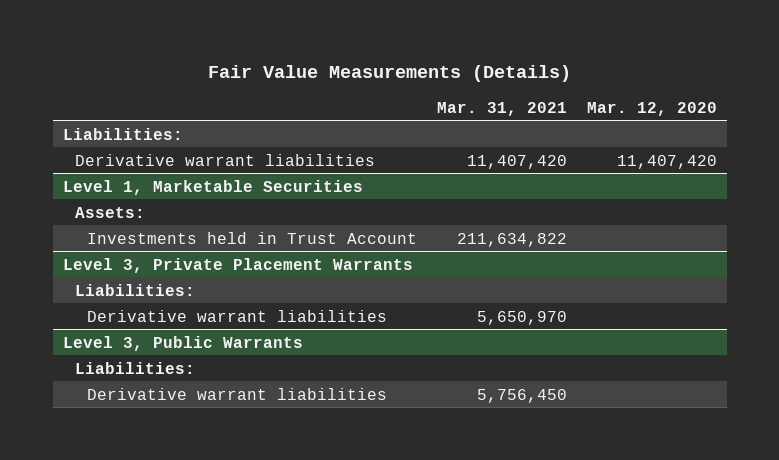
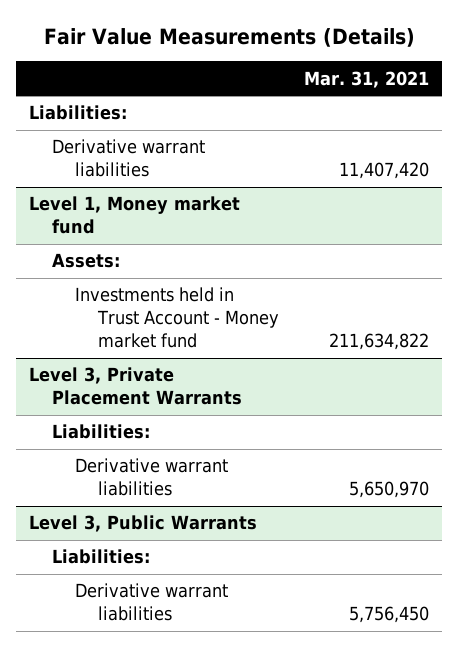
[586,101,717,116] Mar. 12, 2020 -> none
[62,179,363,195] Level 1, Marketable Securities -> none
none -> [28,196,240,235] Level 1, Money market fund
[86,231,417,244] Investments held in Trust Account -> [74,287,279,349] Investments held in Trust Account - Money market fund

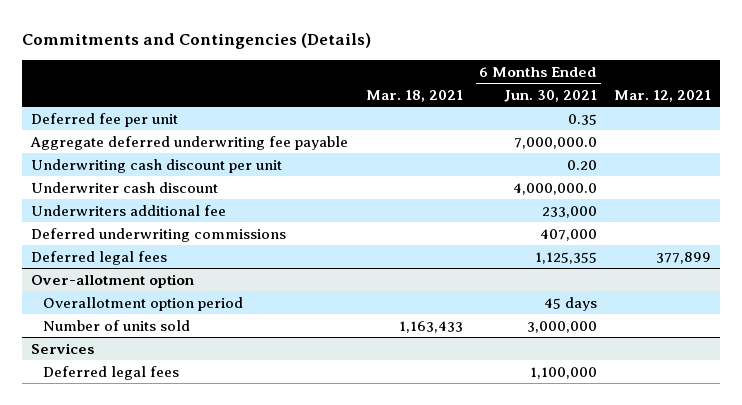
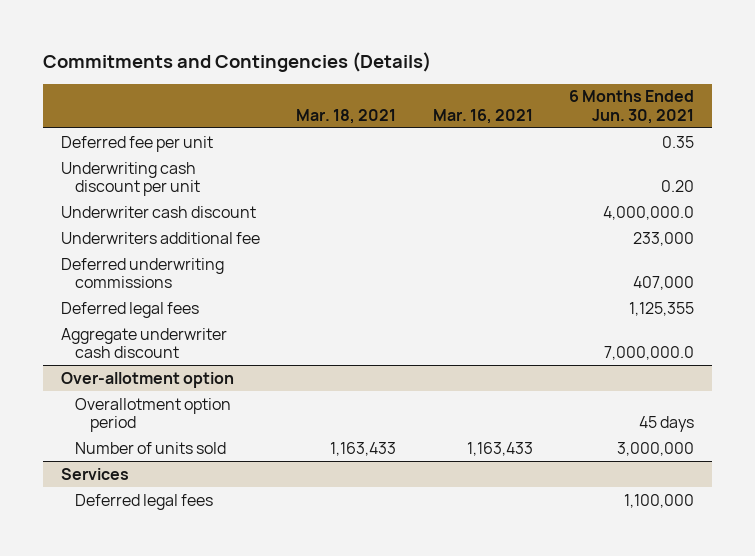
[614,89,712,102] Mar. 12, 2021 -> none
none -> [432,108,533,124] Mar. 16, 2021
[30,135,349,150] Aggregate deferred underwriting fee payable -> none
none -> [61,327,228,359] Aggregate underwriter cash discount

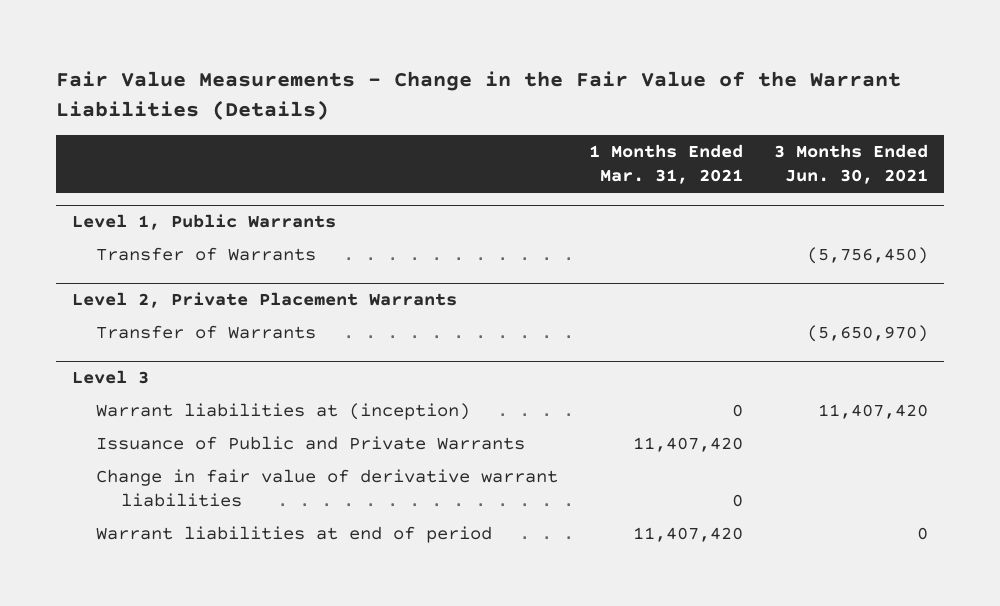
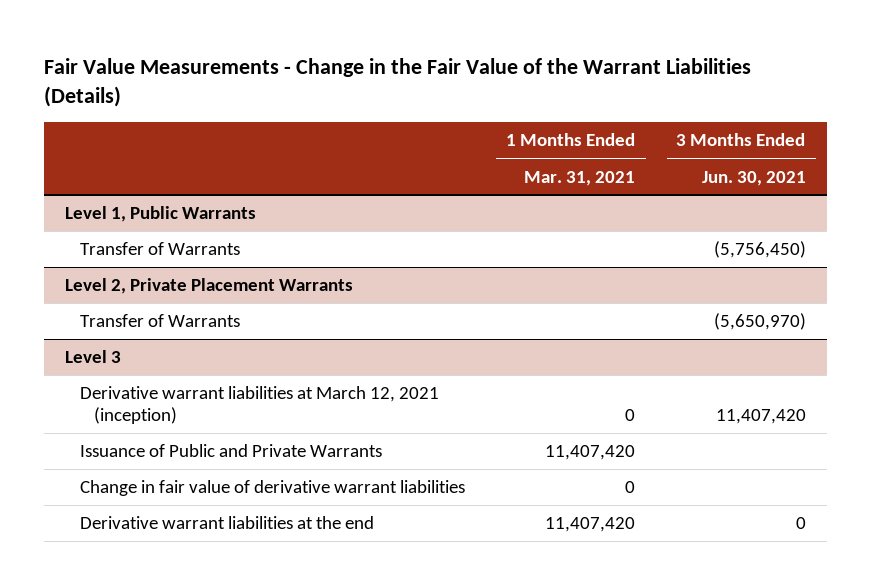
[96,403,471,421] Warrant liabilities at (inception) -> [79,386,439,425] Derivative warrant liabilities at March 12, 2021 (inception)
[96,526,493,544] Warrant liabilities at end of period -> [79,516,374,530] Derivative warrant liabilities at the end

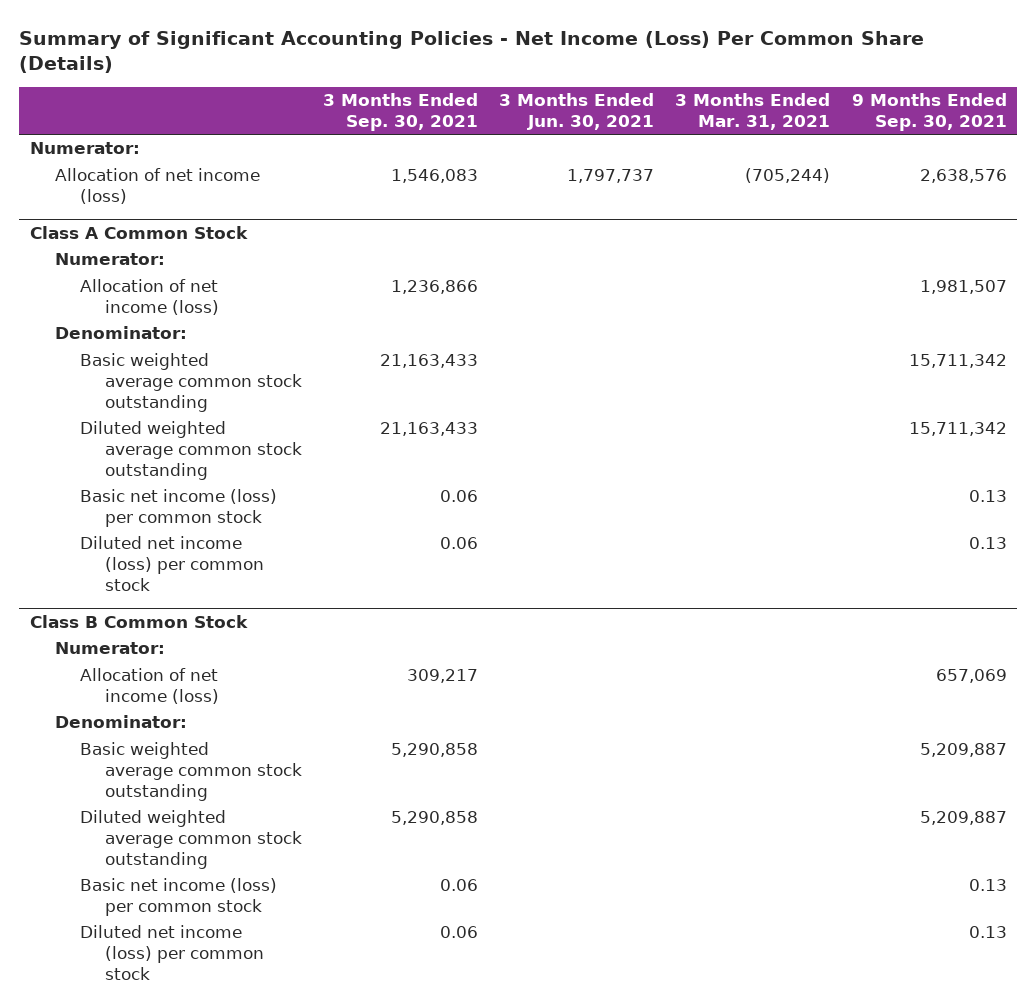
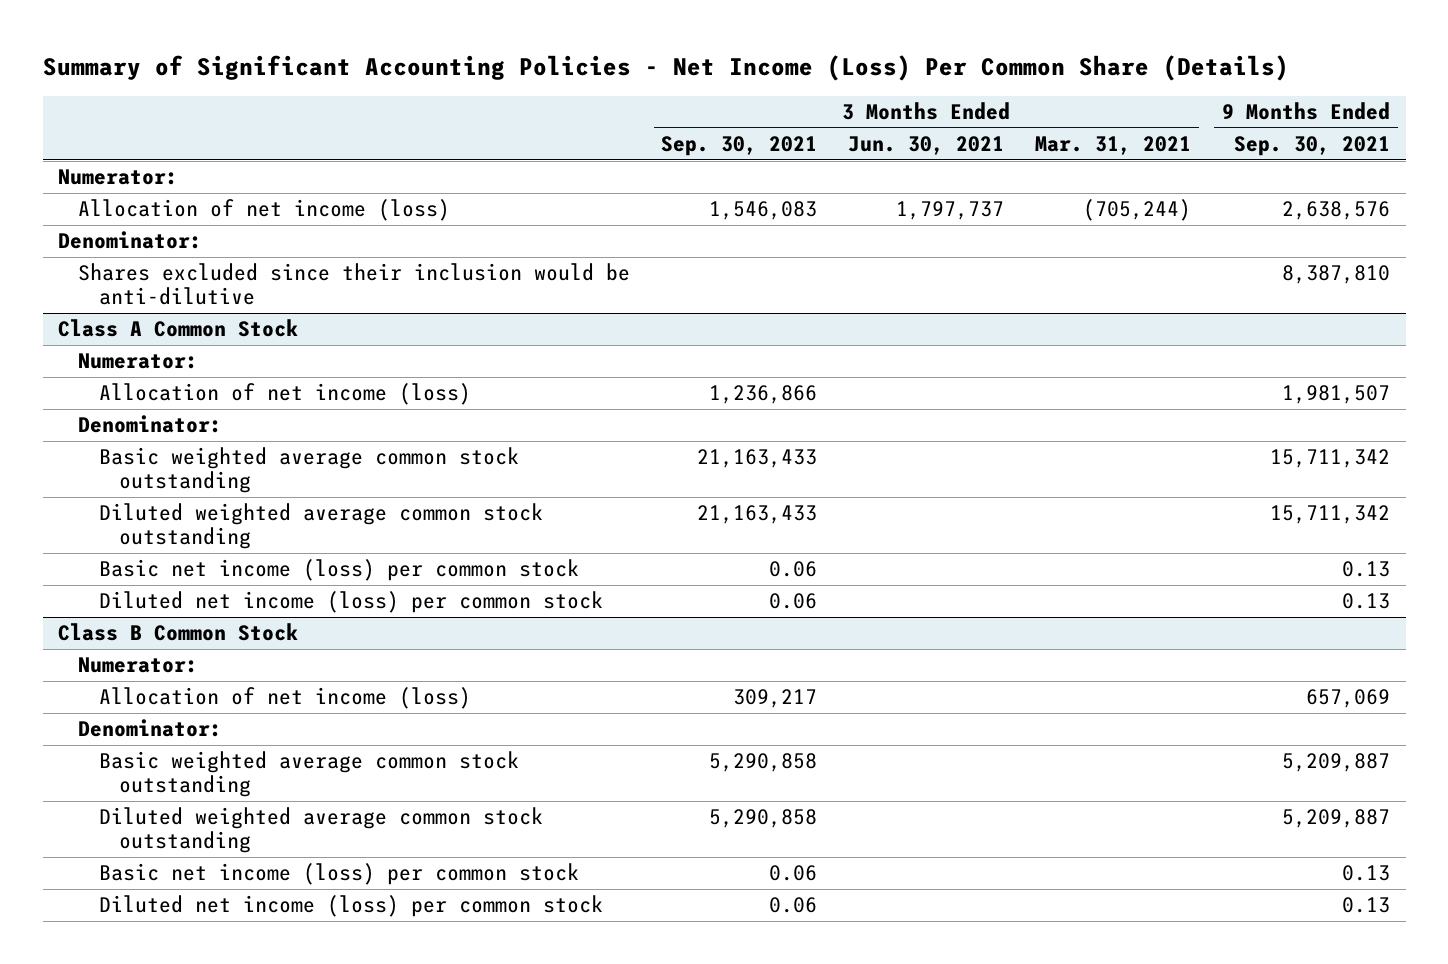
none -> [58,231,203,250] Denominator:
none -> [78,263,631,306] Shares excluded since their inclusion would be anti-dilutive

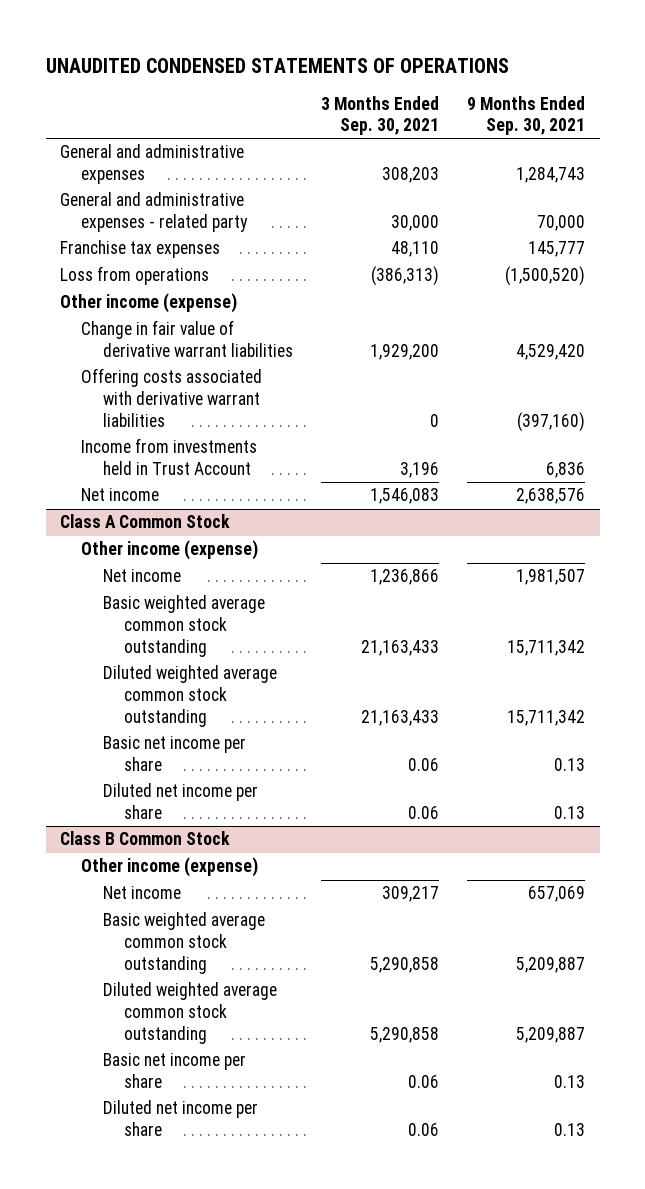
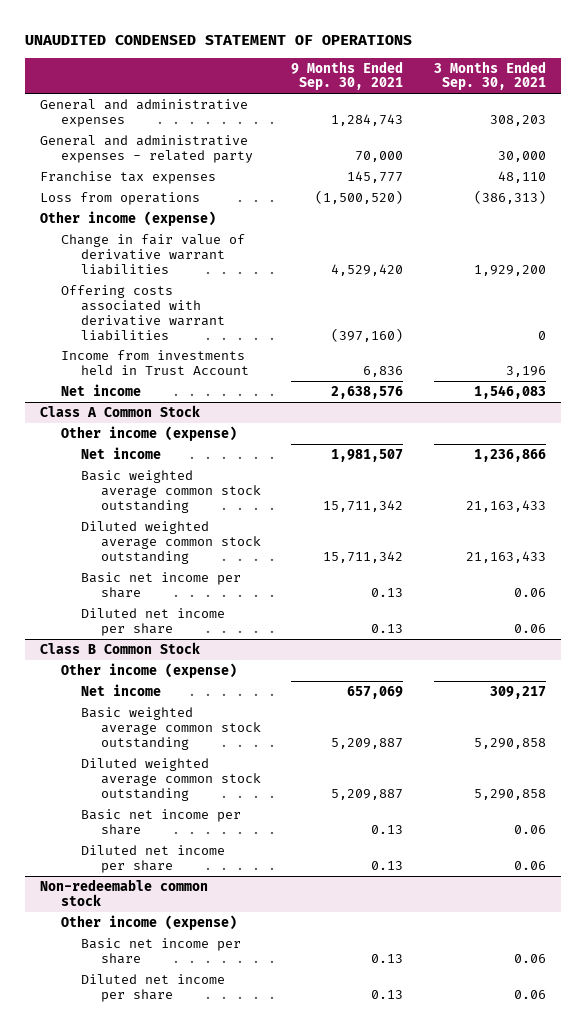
[45,57,509,73] UNAUDITED CONDENSED STATEMENTS OF OPERATIONS -> [25,34,413,45] UNAUDITED CONDENSED STATEMENT OF OPERATIONS
none -> [40,878,209,906] Non-redeemable common stock
none -> [60,914,237,930] Other income (expense)
none -> [80,937,241,964] Basic net income per share
none -> [80,973,225,1002] Diluted net income per share

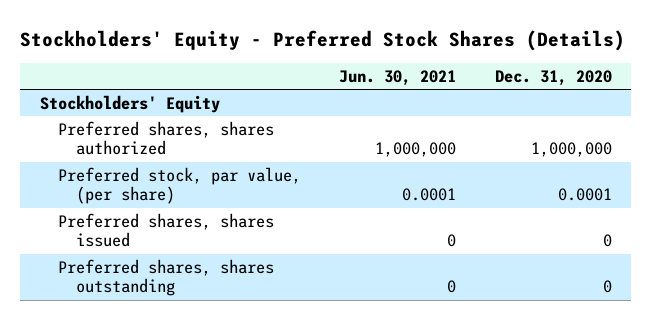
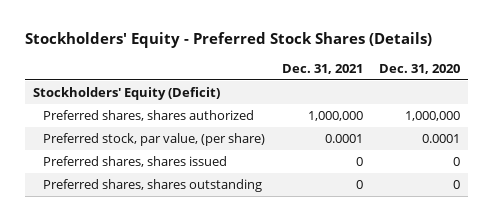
[339,69,457,86] Jun. 30, 2021 -> none
none -> [281,63,363,74] Dec. 31, 2021
[39,94,220,113] Stockholders' Equity -> [33,86,221,100] Stockholders' Equity (Deficit)

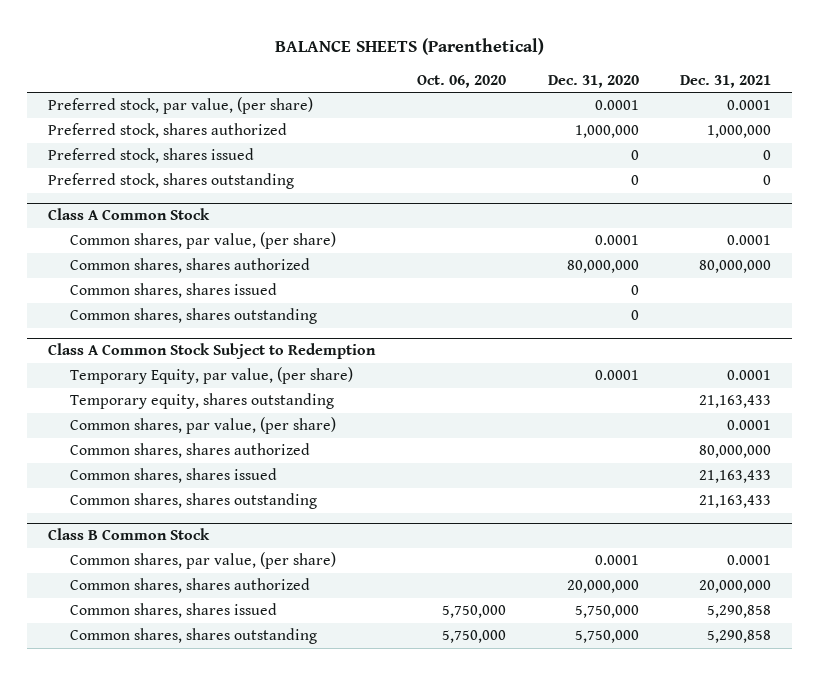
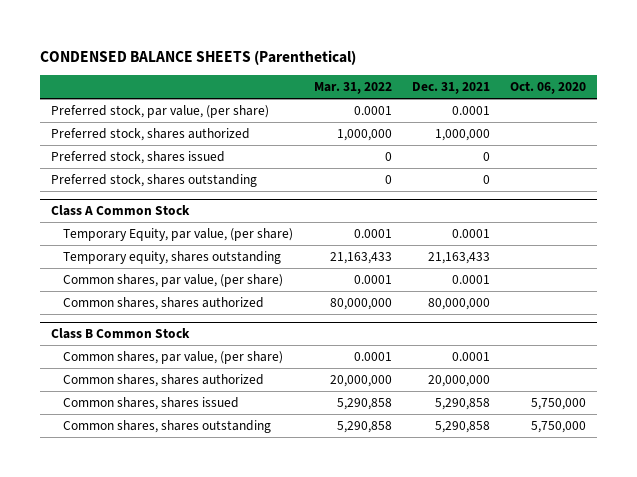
[274,37,544,55] BALANCE SHEETS (Parenthetical) -> [40,49,357,65] CONDENSED BALANCE SHEETS (Parenthetical)
[547,74,639,88] Dec. 31, 2020 -> none
none -> [313,82,392,95] Mar. 31, 2022
[69,232,336,250] Common shares, par value, (per share) -> none
[69,258,310,274] Common shares, shares authorized -> none
[69,283,277,299] Common shares, shares issued -> none
[69,308,317,325] Common shares, shares outstanding -> none
[48,343,377,360] Class A Common Stock Subject to Redemption -> none
[69,468,277,484] Common shares, shares issued -> none
[69,493,317,510] Common shares, shares outstanding -> none

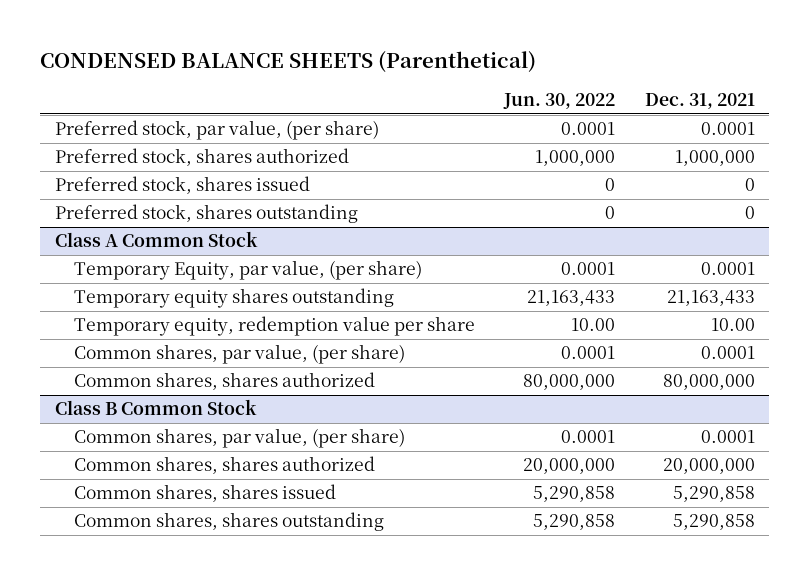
[313,82,392,95] Mar. 31, 2022 -> none
[510,81,587,95] Oct. 06, 2020 -> none
none -> [503,93,616,110] Jun. 30, 2022
[63,250,282,264] Temporary equity, shares outstanding -> [73,288,394,309] Temporary equity shares outstanding
none -> [73,316,475,337] Temporary equity, redemption value per share

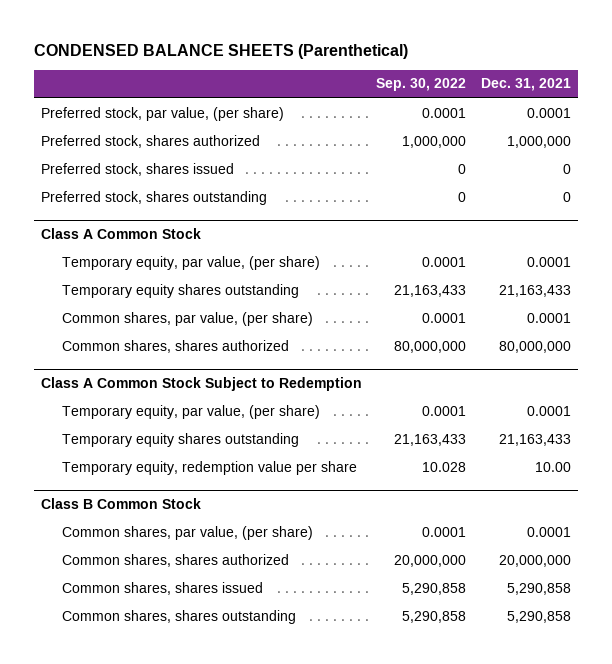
[503,93,616,110] Jun. 30, 2022 -> none
none -> [376,78,467,92] Sep. 30, 2022
[73,260,422,281] Temporary Equity, par value, (per share) -> [62,255,321,270] Temporary equity, par value, (per share)
[73,316,475,337] Temporary equity, redemption value per share -> none
none -> [41,376,363,391] Class A Common Stock Subject to Redemption
none -> [62,404,321,419] Temporary equity, par value, (per share)
none -> [62,432,300,447] Temporary equity shares outstanding
none -> [62,460,358,475] Temporary equity, redemption value per share

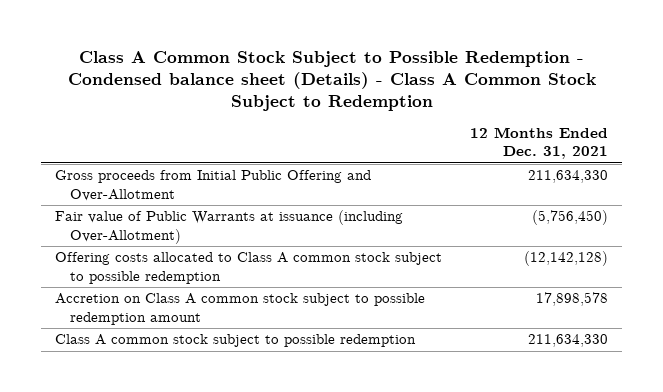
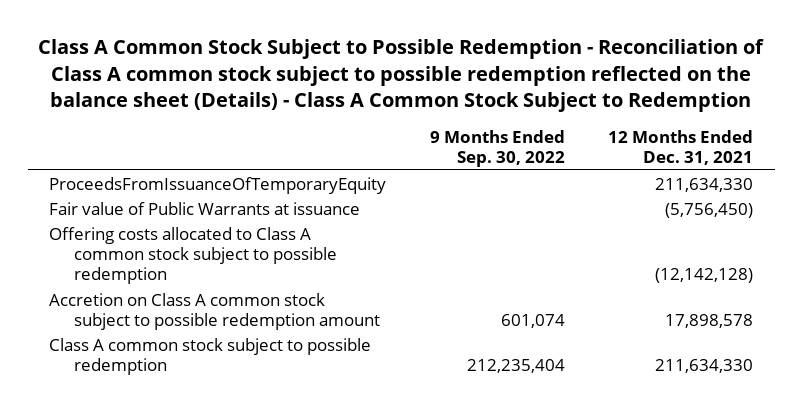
[67,50,596,112] Class A Common Stock Subject to Possible Redemption - Condensed balance sheet (Details) - Class A Common Stock Subject to Redemption -> [38,39,765,113] Class A Common Stock Subject to Possible Redemption - Reconciliation of Class A common stock subject to possible redemption reflected on the balance sheet (Details) - Class A Common Stock Subject to Redemption
none -> [429,129,565,167] 9 Months Ended Sep. 30, 2022
[54,170,371,201] Gross proceeds from Initial Public Offering and Over-Allotment -> [49,176,387,194] ProceedsFromIssuanceOfTemporaryEquity
[54,210,403,244] Fair value of Public Warrants at issuance (including Over-Allotment) -> [49,201,361,215] Fair value of Public Warrants at issuance

